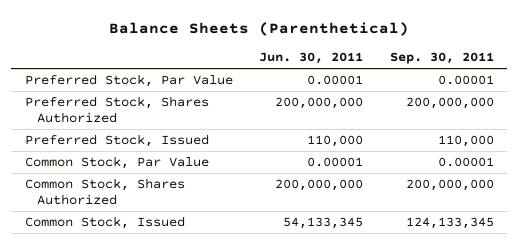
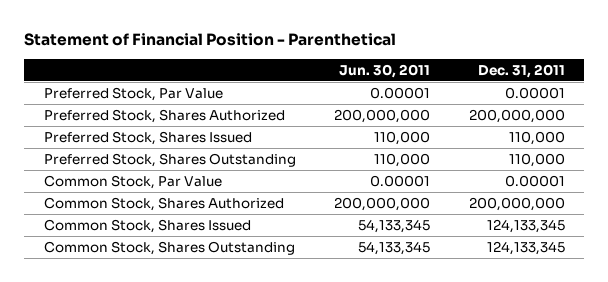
[109,21,410,36] Balance Sheets (Parenthetical) -> [24,33,397,47] Statement of Financial Position - Parenthetical
[389,52,494,65] Sep. 30, 2011 -> none
none -> [477,63,565,78] Dec. 31, 2011
[24,133,209,147] Preferred Stock, Issued -> [43,130,252,145] Preferred Stock, Shares Issued
none -> [43,152,296,167] Preferred Stock, Shares Outstanding
[24,215,185,229] Common Stock, Issued -> [43,218,251,233] Common Stock, Shares Issued
none -> [43,240,295,255] Common Stock, Shares Outstanding

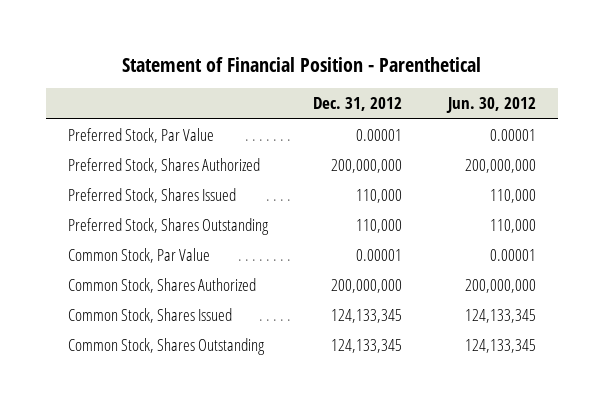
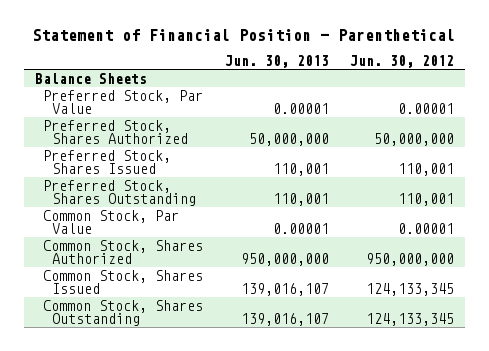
[313,97,403,112] Dec. 31, 2012 -> none
none -> [224,55,329,69] Jun. 30, 2013
none -> [34,72,147,84] Balance Sheets
[464,159,536,174] 200,000,000 -> [374,133,455,147] 50,000,000
[489,189,536,204] 110,000 -> [398,163,455,177] 110,001
[489,219,536,234] 110,000 -> [398,193,455,207] 110,001
[464,279,536,294] 200,000,000 -> [366,253,455,267] 950,000,000

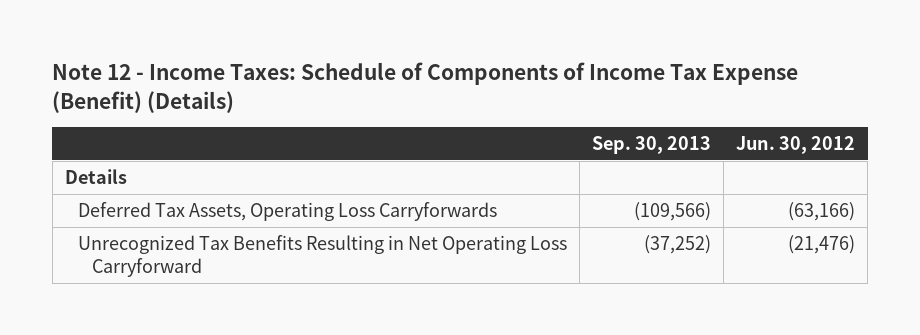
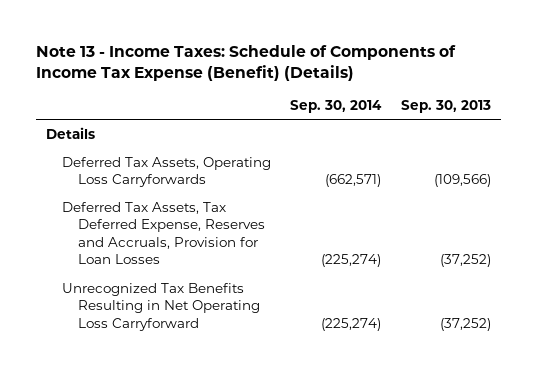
[52,62,799,113] Note 12 - Income Taxes: Schedule of Components of Income Tax Expense (Benefit) (Details) -> [35,44,456,81] Note 13 - Income Taxes: Schedule of Components of Income Tax Expense (Benefit) (Details)
[736,135,856,154] Jun. 30, 2012 -> none
none -> [290,99,383,113] Sep. 30, 2014
none -> [61,201,265,265] Deferred Tax Assets, Tax Deferred Expense, Reserves and Accruals, Provision for Loan Losses

